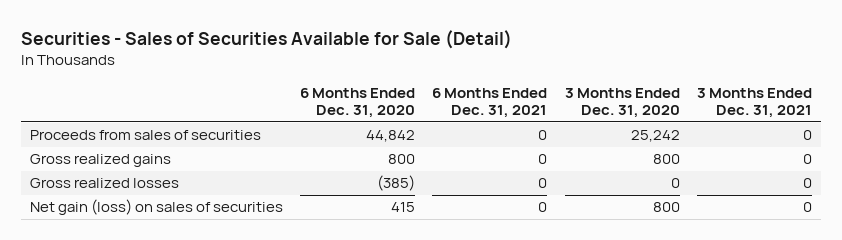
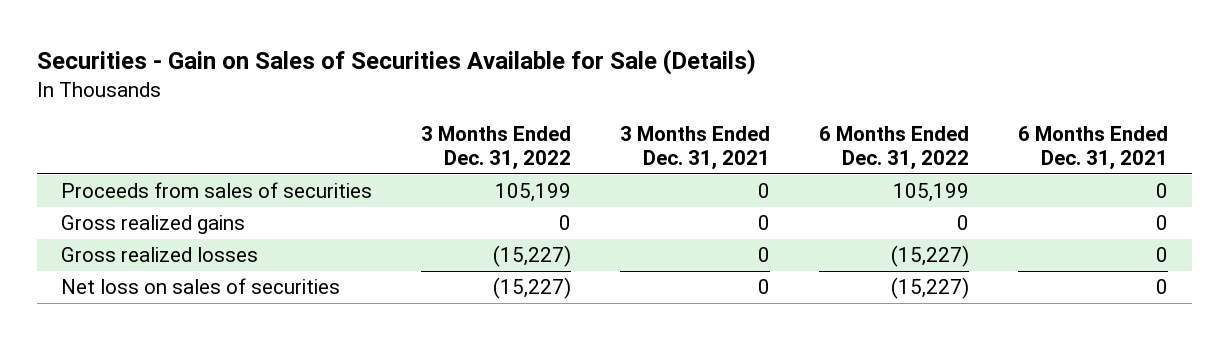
[21,29,513,49] Securities - Sales of Securities Available for Sale (Detail) -> [36,48,756,75] Securities - Gain on Sales of Securities Available for Sale (Details)
[300,87,416,119] 6 Months Ended Dec. 31, 2020 -> none
[564,87,680,119] 3 Months Ended Dec. 31, 2020 -> none
none -> [421,125,572,171] 3 Months Ended Dec. 31, 2022
none -> [819,125,970,171] 6 Months Ended Dec. 31, 2022
[29,199,283,216] Net gain (loss) on sales of securities -> [61,278,341,295] Net loss on sales of securities

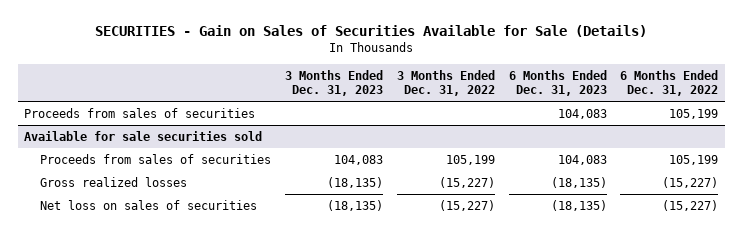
[36,48,756,75] Securities - Gain on Sales of Securities Available for Sale (Details) -> [95,25,648,38] SECURITIES - Gain on Sales of Securities Available for Sale (Details)
[620,125,771,171] 3 Months Ended Dec. 31, 2021 -> none
[1018,125,1169,171] 6 Months Ended Dec. 31, 2021 -> none
none -> [284,70,383,97] 3 Months Ended Dec. 31, 2023
none -> [508,70,607,97] 6 Months Ended Dec. 31, 2023
none -> [24,107,256,118] Proceeds from sales of securities
none -> [24,130,263,141] Available for sale securities sold
[61,215,246,235] Gross realized gains -> none

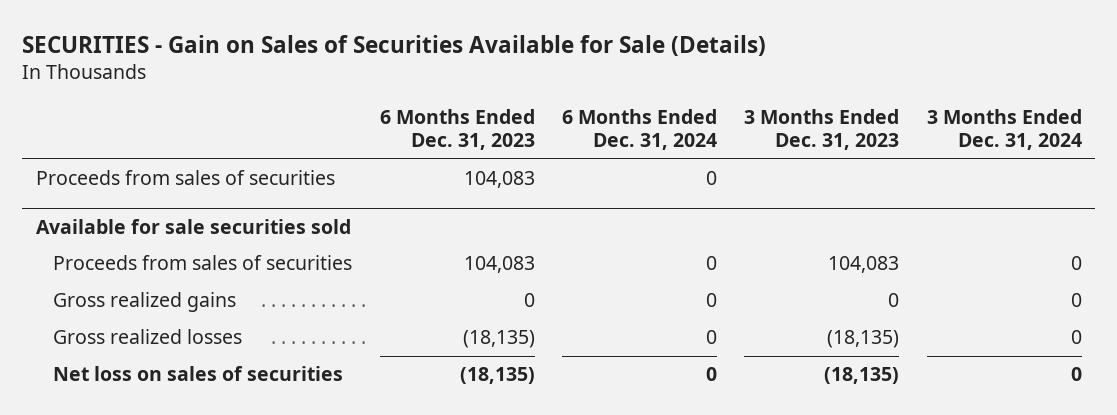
[396,70,495,97] 3 Months Ended Dec. 31, 2022 -> none
[620,70,719,97] 6 Months Ended Dec. 31, 2022 -> none
none -> [561,109,717,151] 6 Months Ended Dec. 31, 2024
none -> [926,109,1082,151] 3 Months Ended Dec. 31, 2024
none -> [53,292,237,313] Gross realized gains

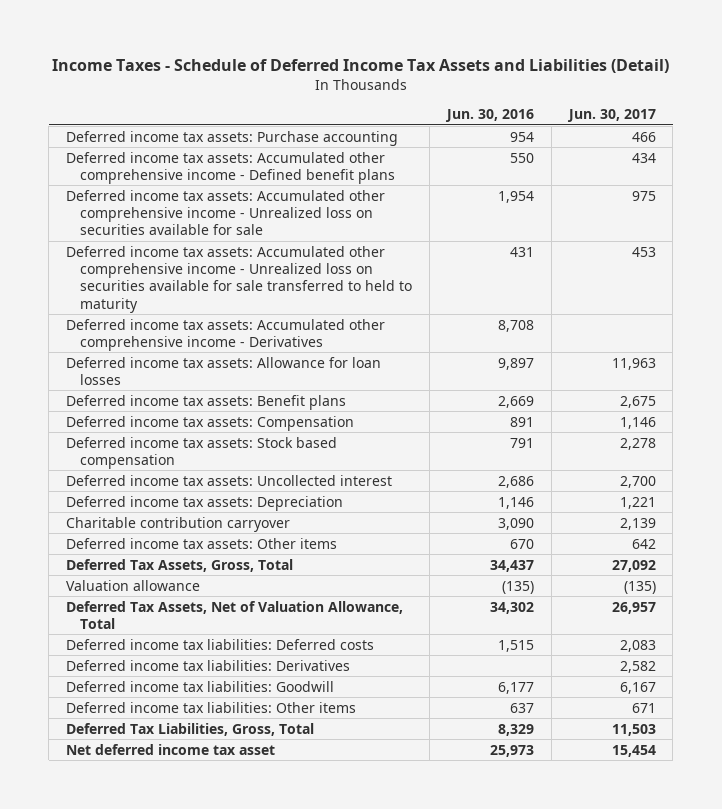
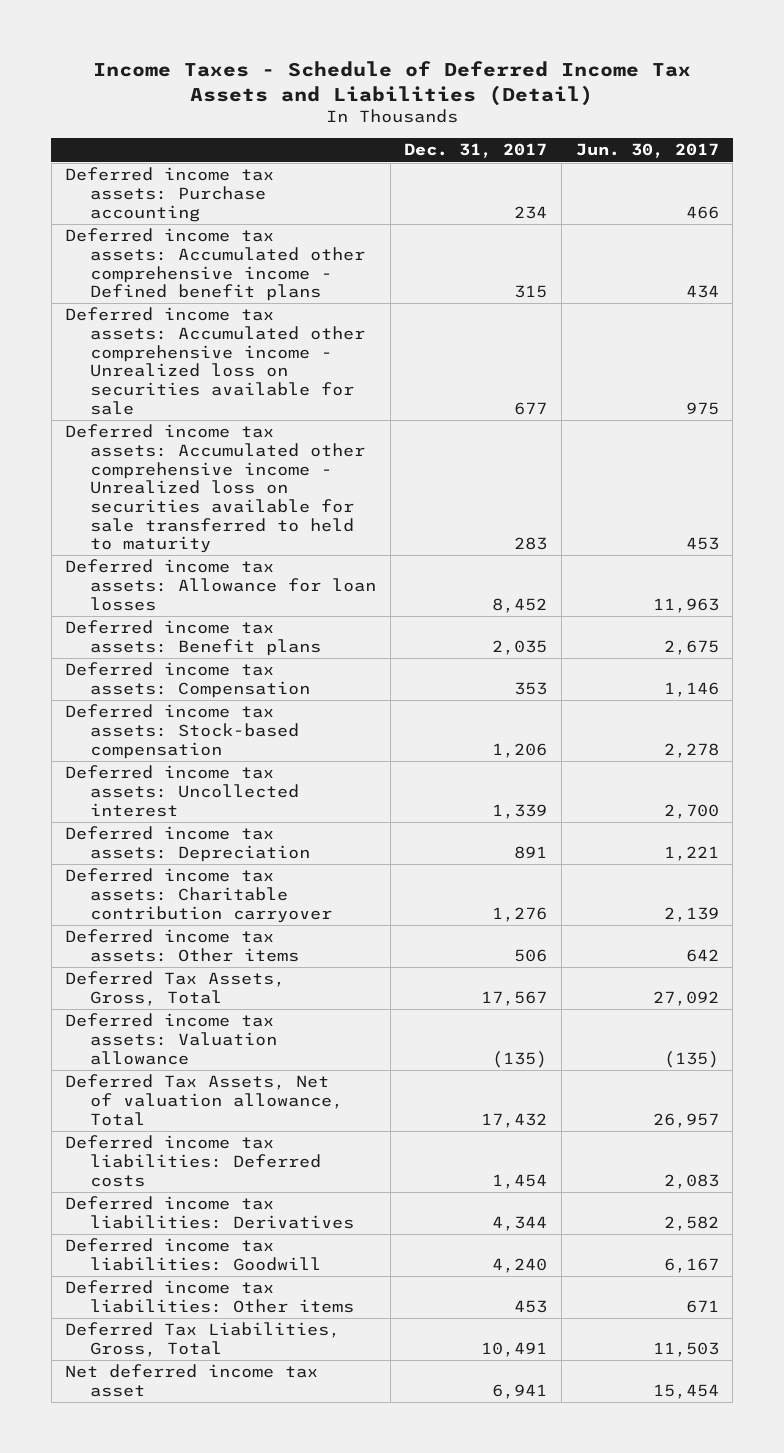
[444,109,534,123] Jun. 30, 2016 -> none
none -> [404,143,548,159] Dec. 31, 2017
[66,318,386,352] Deferred income tax assets: Accumulated other comprehensive income - Derivatives -> none
[66,436,338,470] Deferred income tax assets: Stock based compensation -> [65,704,299,759] Deferred income tax assets: Stock-based compensation
[66,516,291,532] Charitable contribution carryover -> [65,868,332,923] Deferred income tax assets: Charitable contribution carryover
[66,579,201,591] Valuation allowance -> [65,1013,277,1065] Deferred income tax assets: Valuation allowance
[66,600,404,630] Deferred Tax Assets, Net of Valuation Allowance, Total -> [65,1074,343,1126] Deferred Tax Assets, Net of valuation allowance, Total

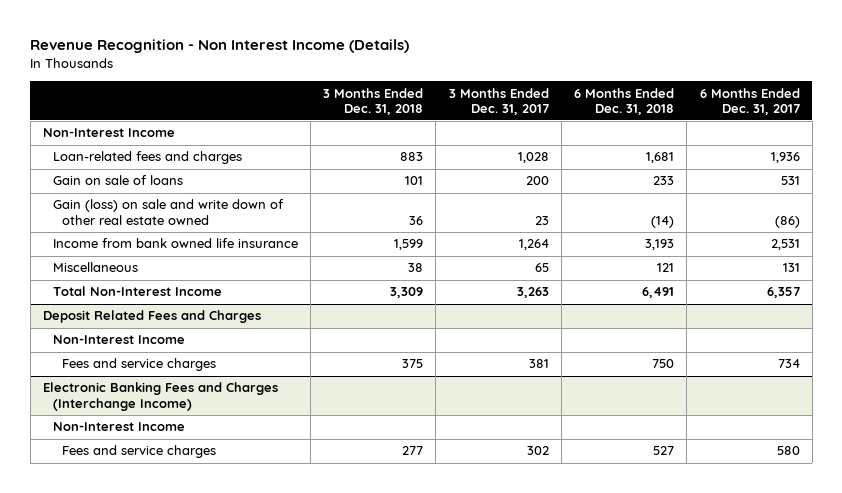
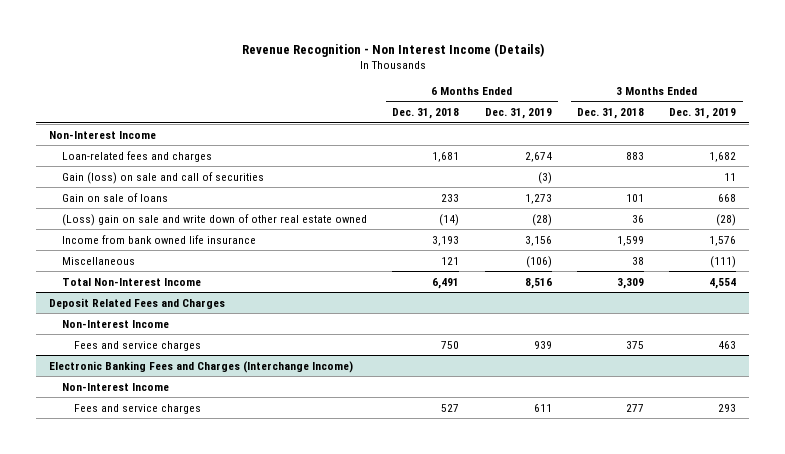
[448,87,549,115] 3 Months Ended Dec. 31, 2017 -> none
[699,87,800,115] 6 Months Ended Dec. 31, 2017 -> none
none -> [484,108,552,120] Dec. 31, 2019
none -> [669,108,737,120] Dec. 31, 2019
none -> [61,171,264,184] Gain (loss) on sale and call of securities
[52,199,284,225] Gain (loss) on sale and write down of other real estate owned -> [61,213,367,226] (Loss) gain on sale and write down of other real estate owned

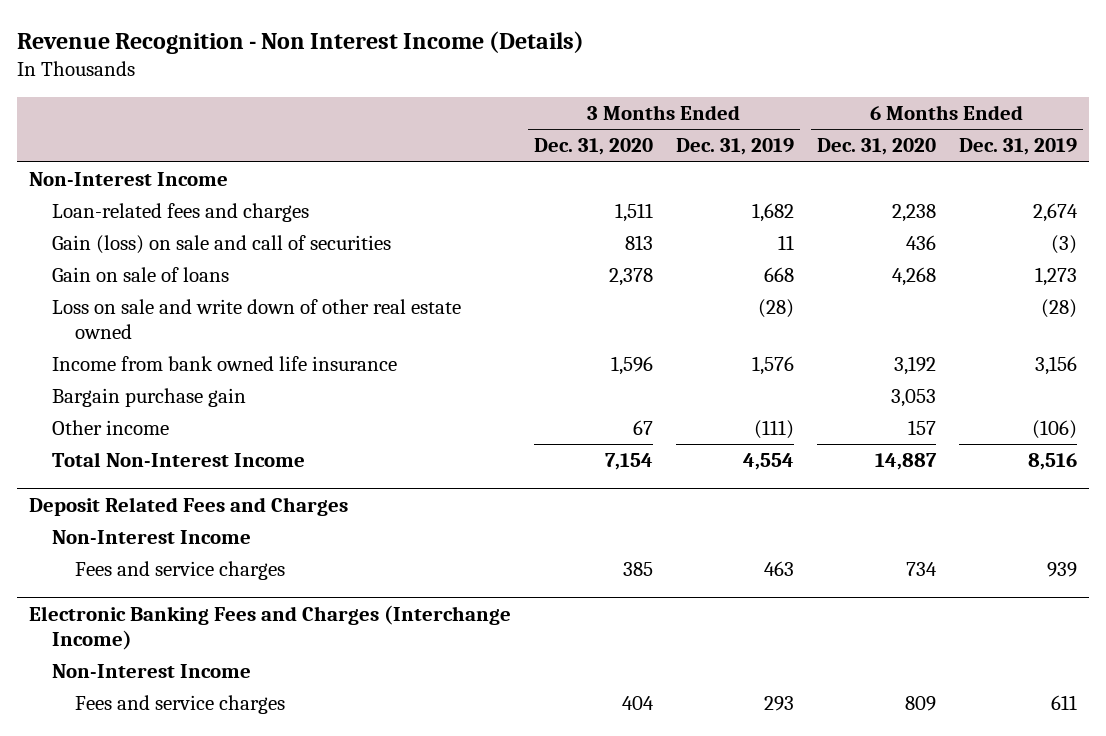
[392,108,460,120] Dec. 31, 2018 -> none
[576,108,644,120] Dec. 31, 2018 -> none
none -> [533,138,653,156] Dec. 31, 2020
none -> [817,138,937,156] Dec. 31, 2020
[61,213,367,226] (Loss) gain on sale and write down of other real estate owned -> [51,299,461,340] Loss on sale and write down of other real estate owned
none -> [51,388,246,408] Bargain purchase gain
[61,256,135,265] Miscellaneous -> [51,420,169,436] Other income

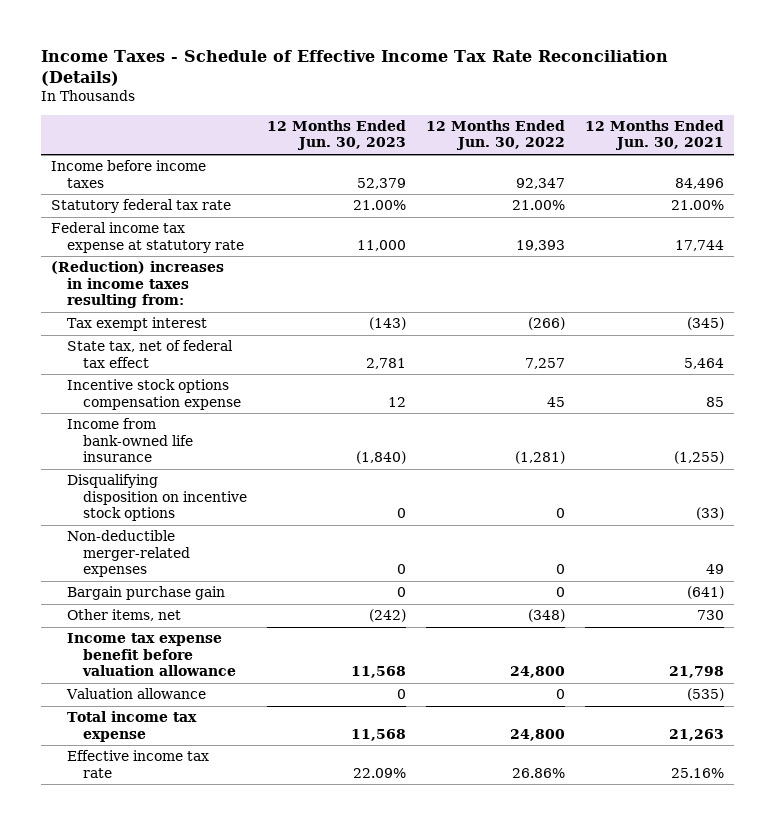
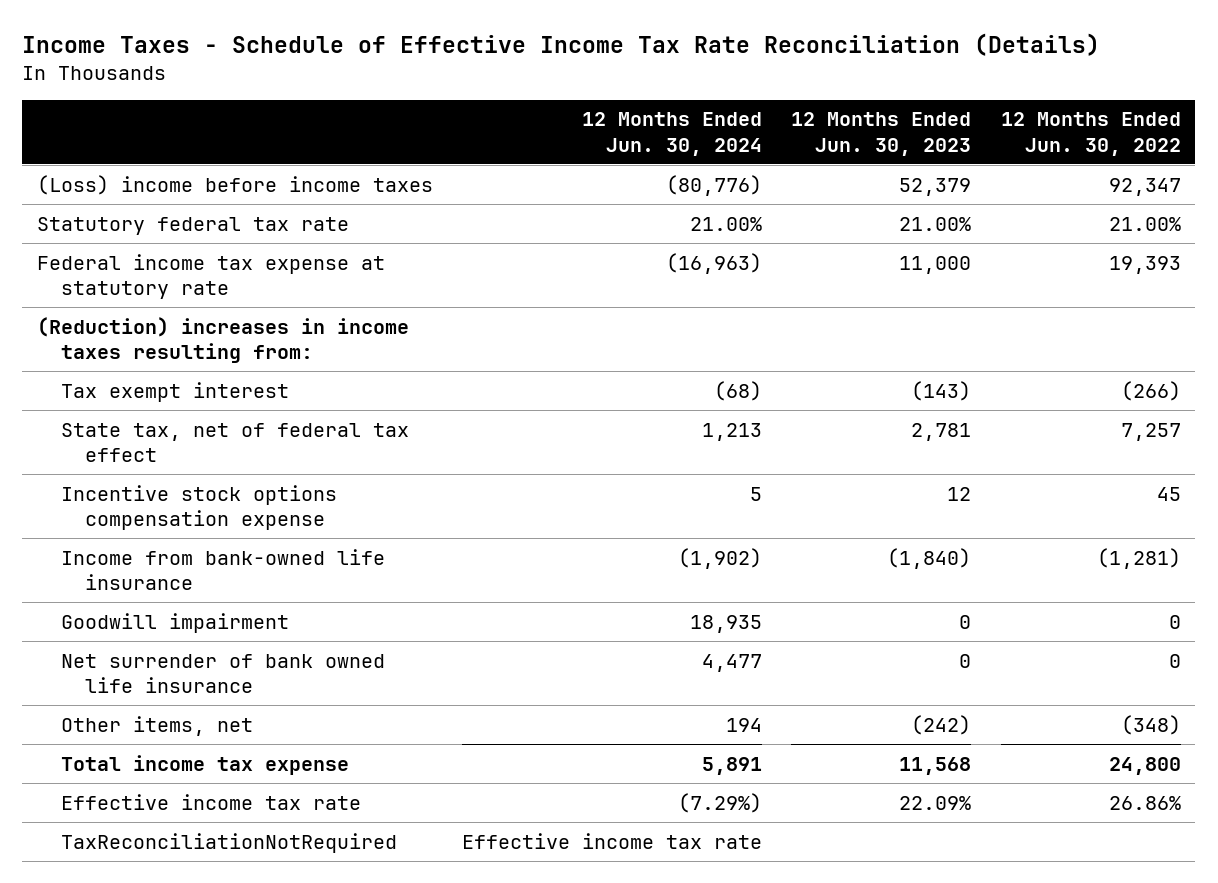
[585,120,725,151] 12 Months Ended Jun. 30, 2021 -> none
none -> [582,112,763,156] 12 Months Ended Jun. 30, 2024
[51,160,207,188] Income before income taxes -> [37,174,434,195] (Loss) income before income taxes
[67,474,248,521] Disqualifying disposition on incentive stock options -> none
[67,530,191,577] Non-deductible merger-related expenses -> none
[67,586,226,601] Bargain purchase gain -> none
none -> [61,612,290,633] Goodwill impairment
none -> [61,653,386,694] Net surrender of bank owned life insurance
[67,633,237,676] Income tax expense benefit before valuation allowance -> none
[66,688,207,700] Valuation allowance -> none
none -> [61,832,398,853] TaxReconciliationNotRequired

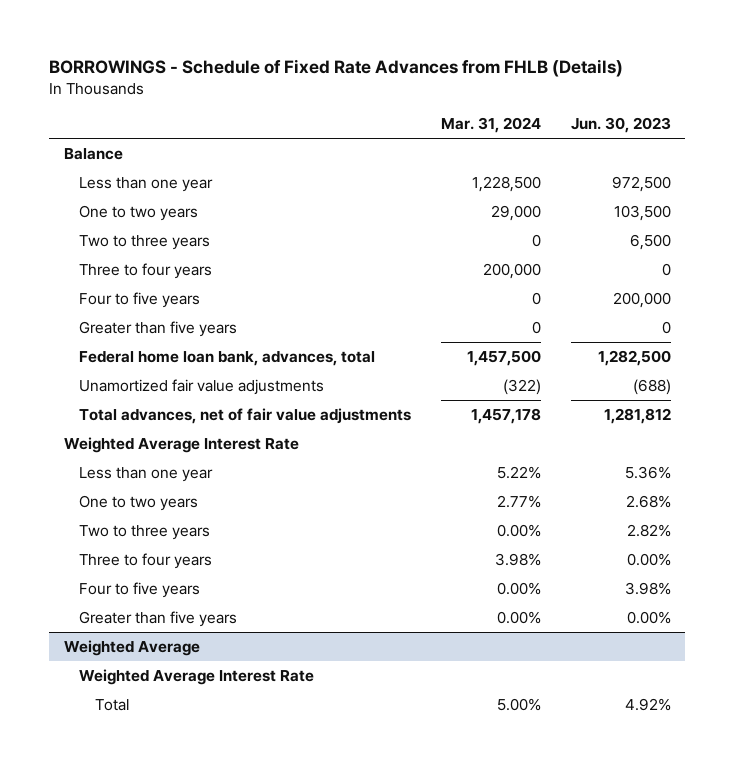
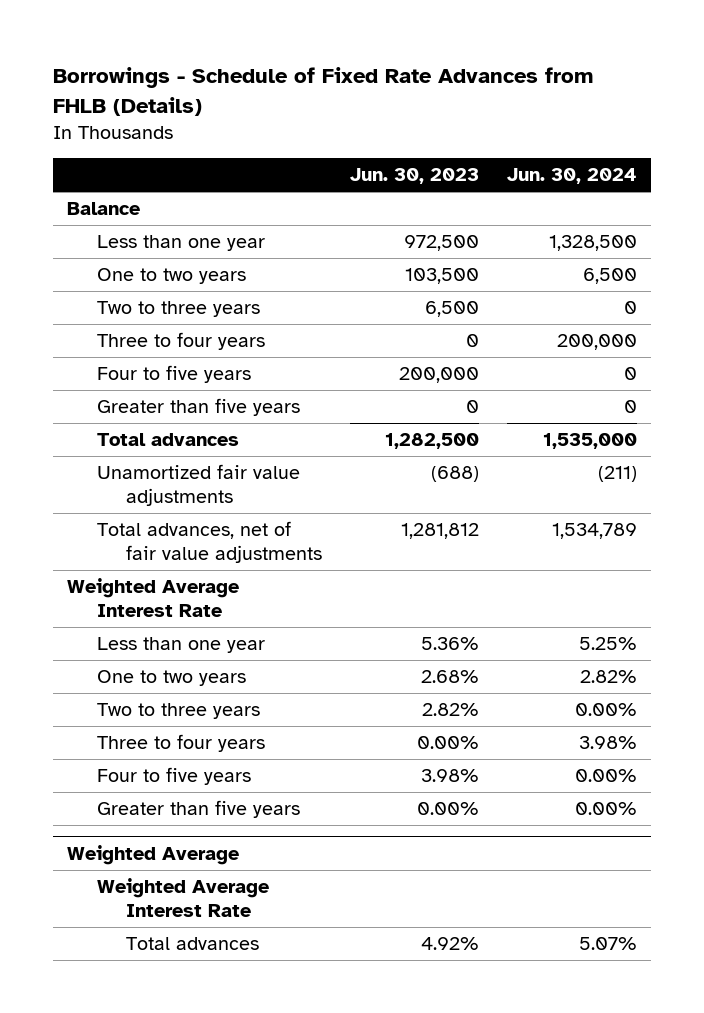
[49,59,624,78] BORROWINGS - Schedule of Fixed Rate Advances from FHLB (Details) -> [52,66,593,116] Borrowings - Schedule of Fixed Rate Advances from FHLB (Details)
[440,116,541,133] Mar. 31, 2024 -> none
none -> [506,168,637,185] Jun. 30, 2024
[79,350,376,366] Federal home loan bank, advances, total -> [96,433,239,447] Total advances
[94,698,129,711] Total -> [126,937,260,951] Total advances

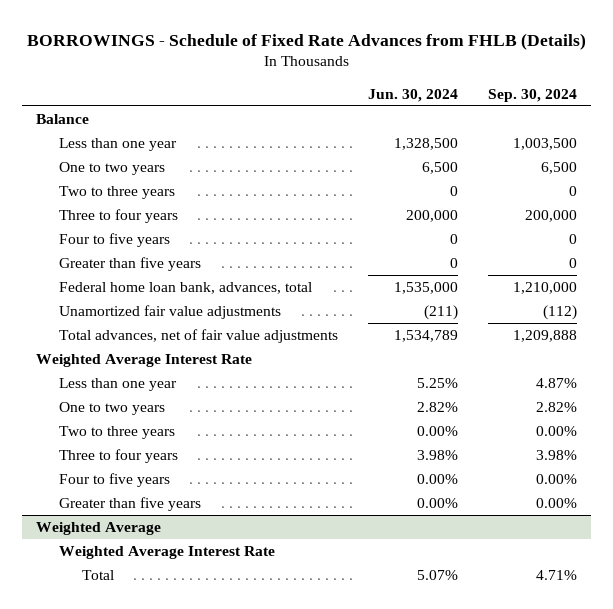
[52,66,593,116] Borrowings - Schedule of Fixed Rate Advances from FHLB (Details) -> [26,32,586,50] BORROWINGS - Schedule of Fixed Rate Advances from FHLB (Details)
[350,168,480,185] Jun. 30, 2023 -> none
none -> [487,88,577,102] Sep. 30, 2024
[96,433,239,447] Total advances -> [59,281,313,294] Federal home loan bank, advances, total
[126,937,260,951] Total advances -> [82,569,115,580] Total

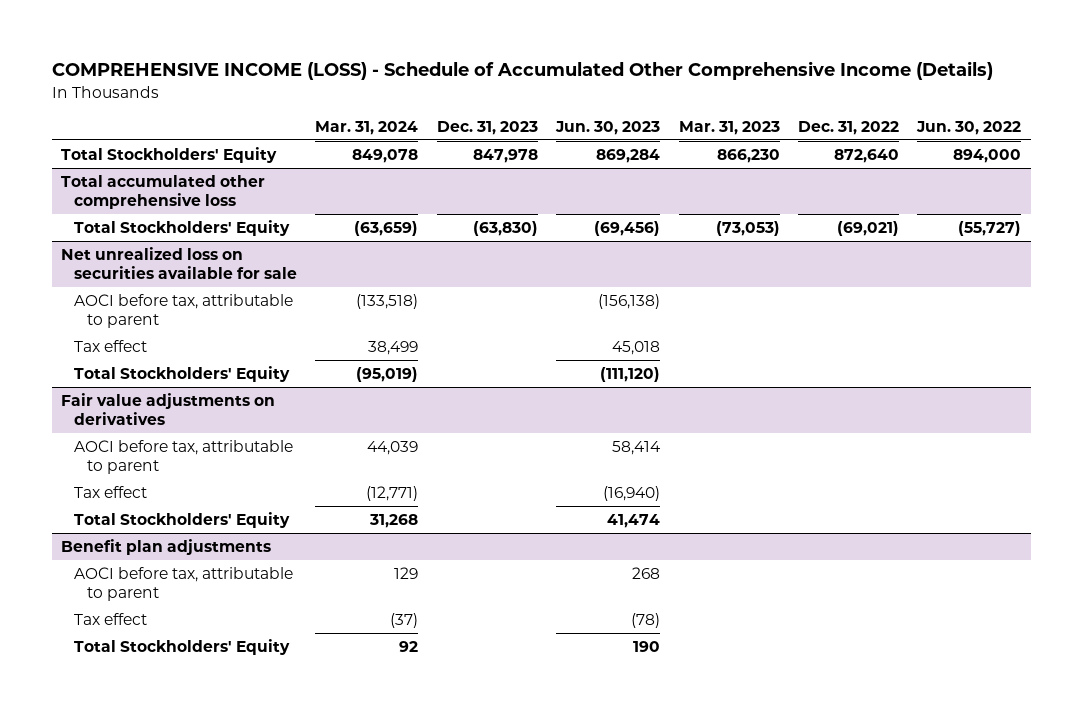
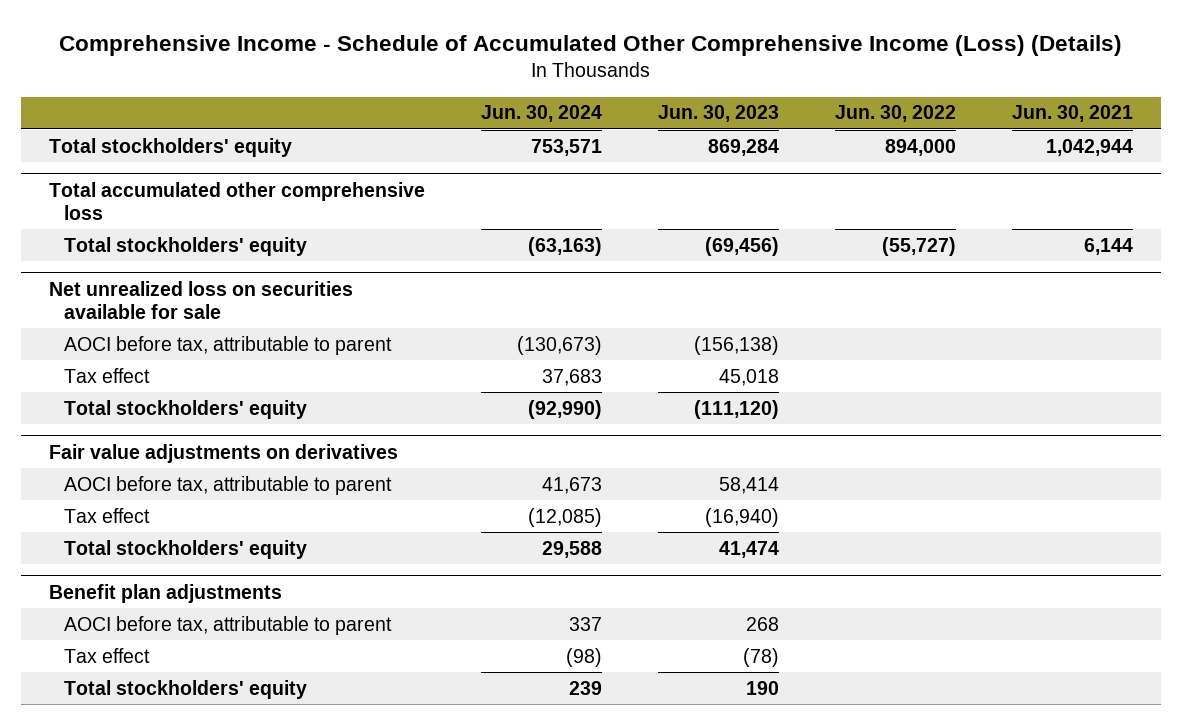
[52,61,994,81] COMPREHENSIVE INCOME (LOSS) - Schedule of Accumulated Other Comprehensive Income (Details) -> [58,34,1122,56] Comprehensive Income - Schedule of Accumulated Other Comprehensive Income (Loss) (Details)
[315,121,419,136] Mar. 31, 2024 -> none
[436,121,538,136] Dec. 31, 2023 -> none
[678,121,780,136] Mar. 31, 2023 -> none
[797,121,899,136] Dec. 31, 2022 -> none
none -> [480,105,602,123] Jun. 30, 2024
none -> [1012,105,1134,123] Jun. 30, 2021
[61,146,278,163] Total Stockholders' Equity -> [48,137,292,157] Total stockholders' equity
[73,219,290,236] Total Stockholders' Equity -> [64,236,308,256] Total stockholders' equity
[73,365,290,382] Total Stockholders' Equity -> [64,399,308,419] Total stockholders' equity
[73,511,290,528] Total Stockholders' Equity -> [64,539,308,559] Total stockholders' equity
[73,638,290,655] Total Stockholders' Equity -> [64,679,308,699] Total stockholders' equity

